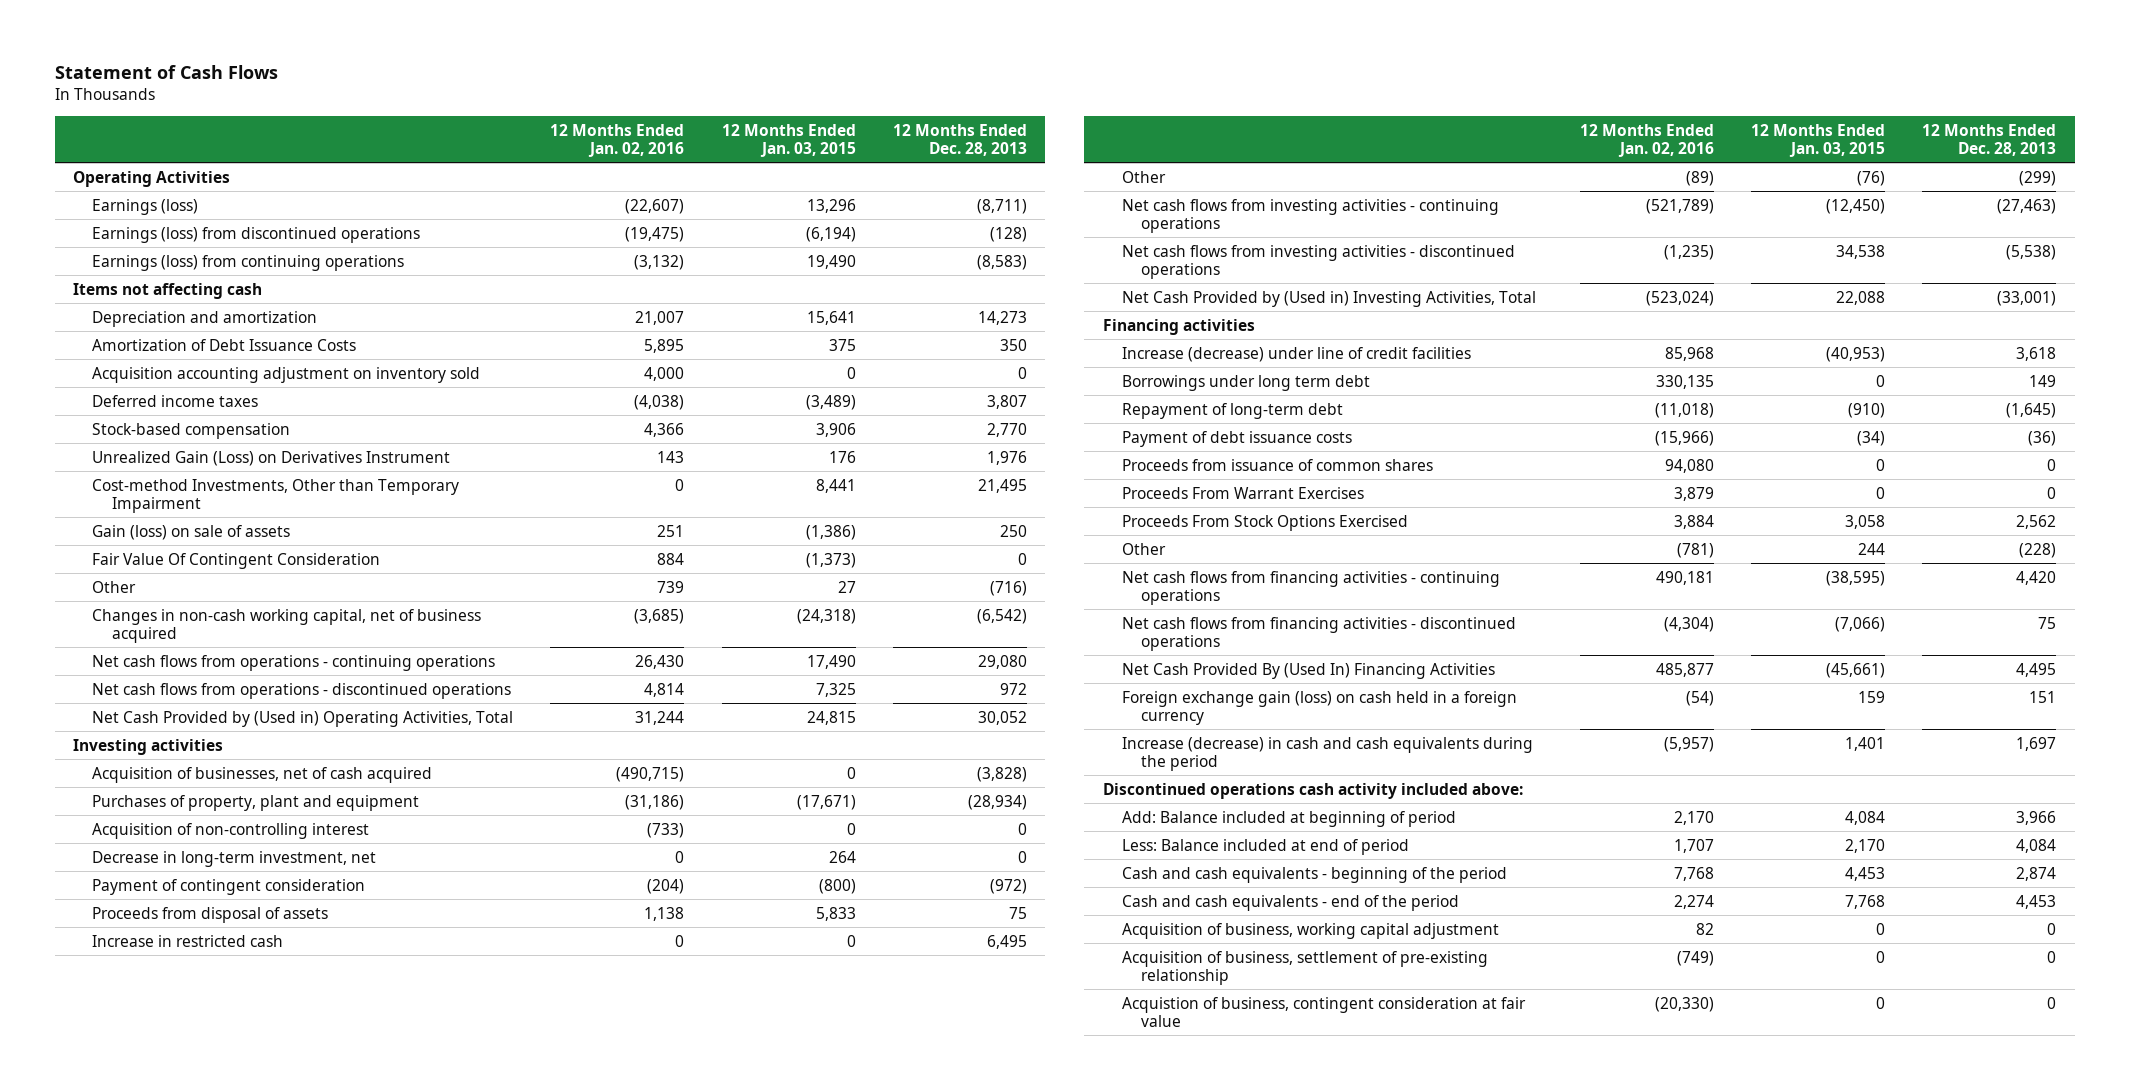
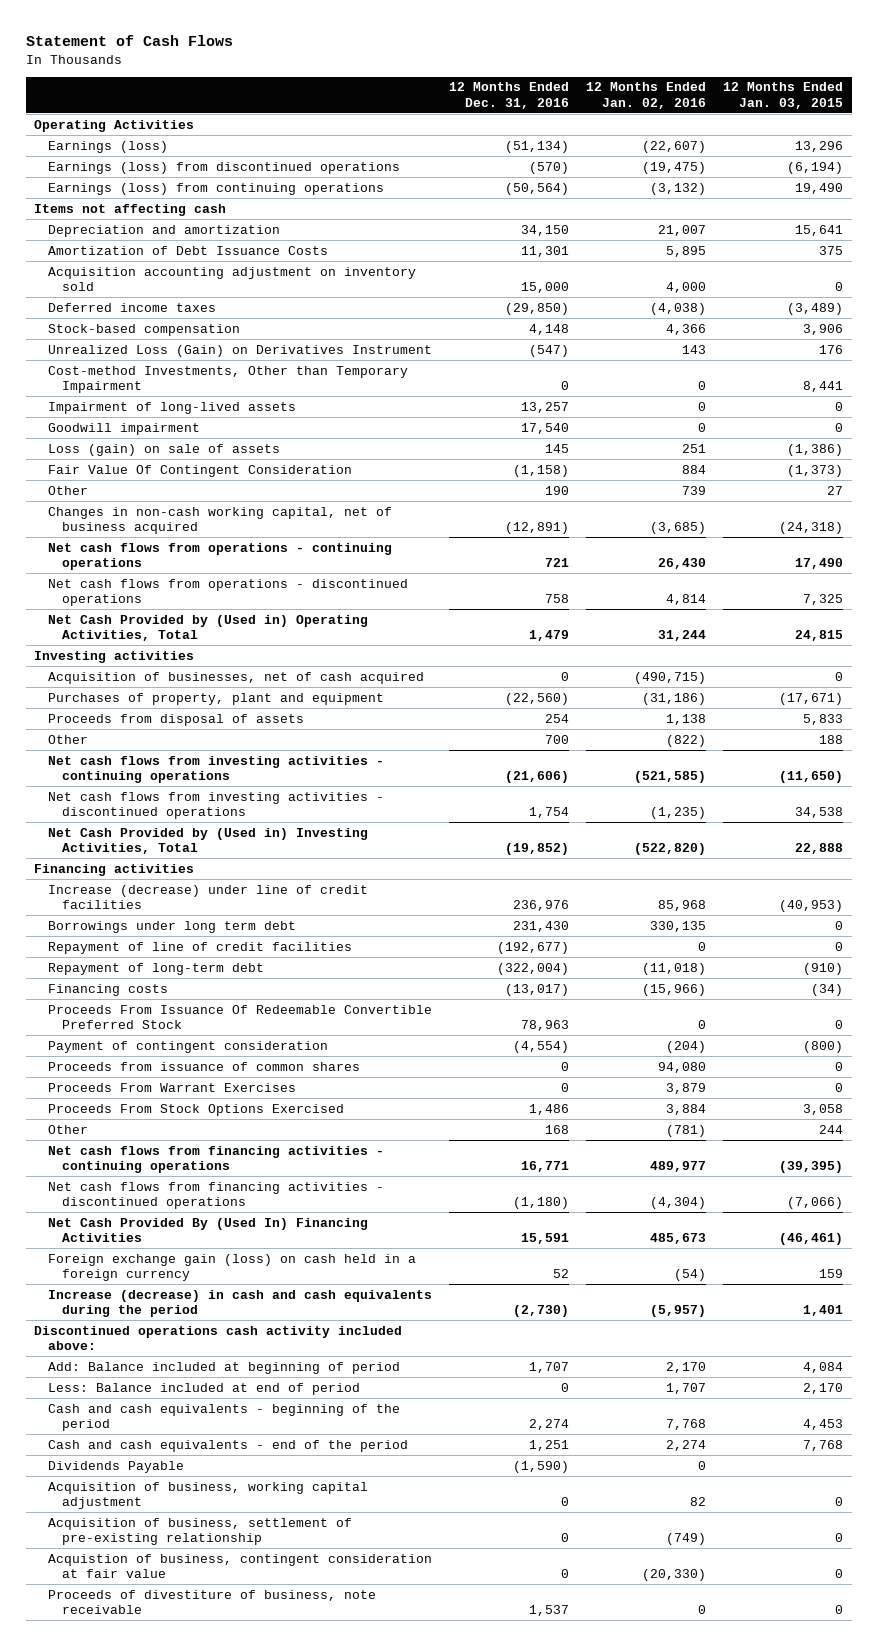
[892,123,1027,157] 12 Months Ended Dec. 28, 2013 -> none
none -> [449,82,570,109] 12 Months Ended Dec. 31, 2016
[92,450,451,466] Unrealized Gain (Loss) on Derivatives Instrument -> [48,344,433,357] Unrealized Loss (Gain) on Derivatives Instrument
none -> [48,401,297,414] Impairment of long-lived assets
none -> [48,422,201,435] Goodwill impairment
[92,524,291,540] Gain (loss) on sale of assets -> [48,443,281,456] Loss (gain) on sale of assets
[92,822,370,839] Acquisition of non-controlling interest -> none
[92,850,377,867] Decrease in long-term investment, net -> none
[92,934,284,947] Increase in restricted cash -> none
[1686,170,1715,186] (89) -> [666,734,707,747] (822)
[1857,170,1886,186] (76) -> [819,734,844,744] 188
[1646,198,1715,214] (521,789) -> [634,771,707,784] (521,585)
[1826,198,1886,214] (12,450) -> [779,771,844,784] (11,650)
[1646,290,1715,306] (523,024) -> [634,843,707,856] (522,820)
[1836,290,1886,305] 22,088 -> [795,843,844,855] 22,888
none -> [48,941,353,954] Repayment of line of credit facilities
[1122,430,1353,447] Payment of debt issuance costs -> [48,983,169,996] Financing costs
none -> [48,1004,433,1030] Proceeds From Issuance Of Redeemable Convertible Preferred Stock
[92,878,366,895] Payment of contingent consideration -> [48,1040,329,1053] Payment of contingent consideration
[1656,570,1715,585] 490,181 -> [650,1161,707,1173] 489,977
[1826,570,1886,586] (38,595) -> [779,1161,844,1174] (39,395)
[1656,662,1715,677] 485,877 -> [650,1233,707,1245] 485,673
[1826,662,1886,678] (45,661) -> [779,1233,844,1246] (46,461)
none -> [48,1460,185,1473] Dividends Payable
none -> [48,1589,377,1615] Proceeds of divestiture of business, note receivable

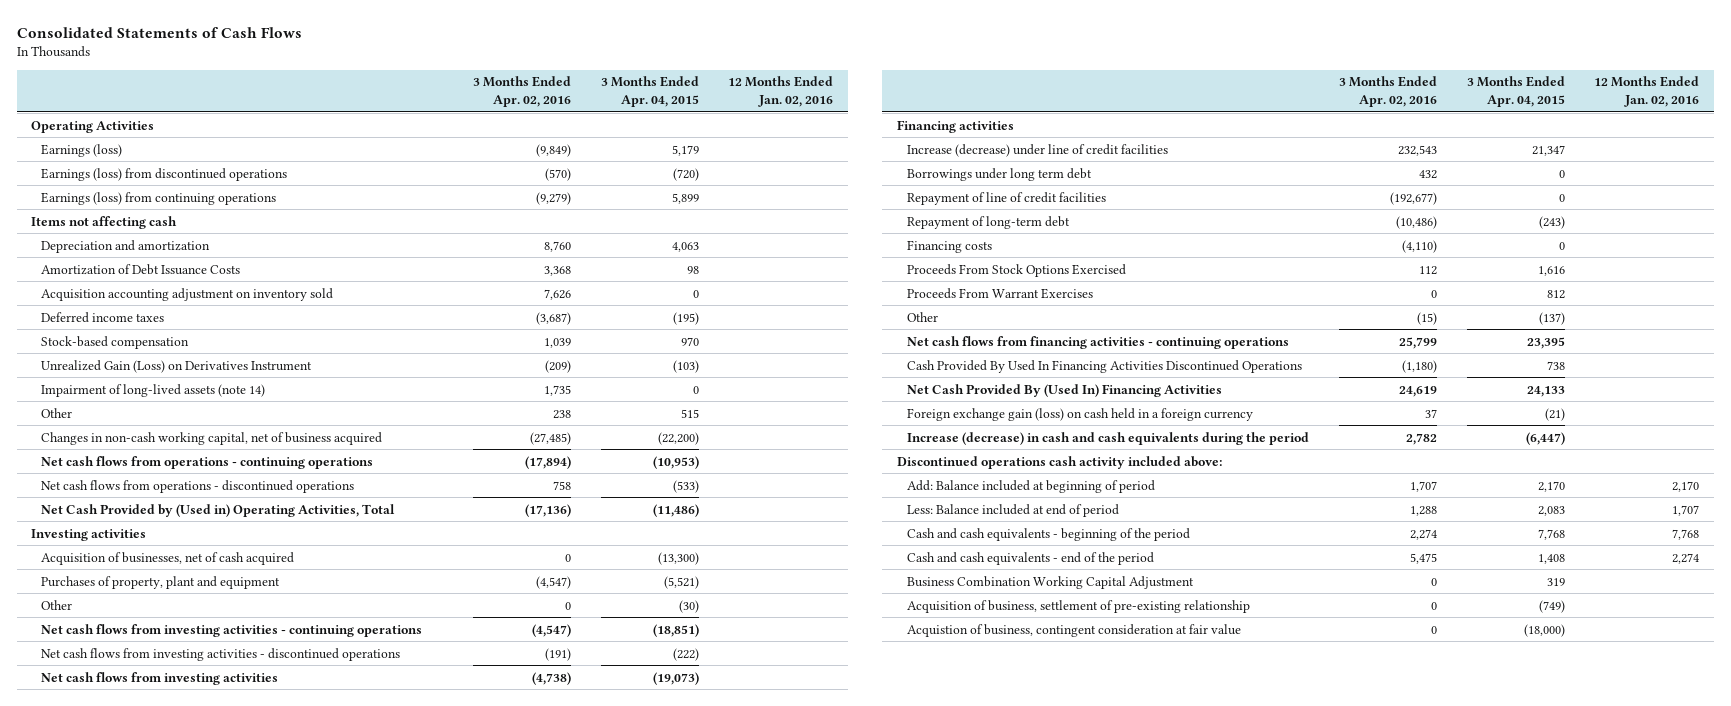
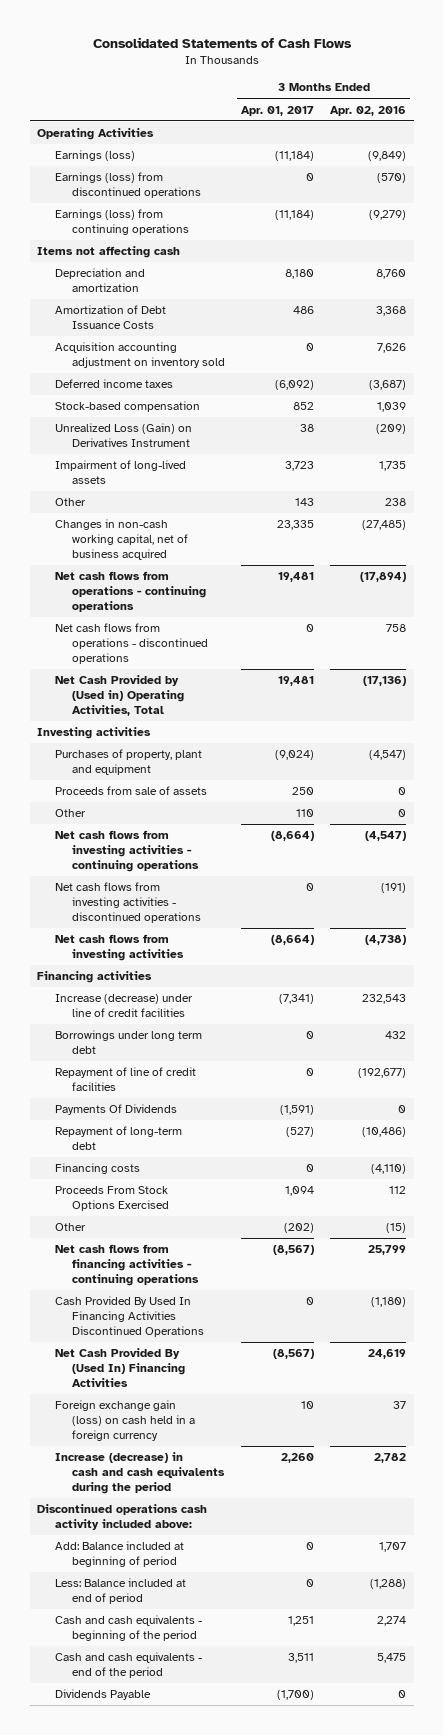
[600,76,699,107] 3 Months Ended Apr. 04, 2015 -> none
[728,76,834,107] 12 Months Ended Jan. 02, 2016 -> none
none -> [241,105,315,116] Apr. 01, 2017
[41,359,313,373] Unrealized Gain (Loss) on Derivatives Instrument -> [54,423,192,448] Unrealized Loss (Gain) on Derivatives Instrument
[41,383,266,397] Impairment of long-lived assets (note 14) -> [54,460,186,485] Impairment of long-lived assets
[41,551,295,565] Acquisition of businesses, net of cash acquired -> none
none -> [54,786,207,796] Proceeds from sale of assets
none -> [54,1104,177,1116] Payments Of Dividends
[907,287,1094,299] Proceeds From Warrant Exercises -> none
[1409,505,1437,516] 1,288 -> [369,1579,406,1590] (1,288)
[907,575,1195,589] Business Combination Working Capital Adjustment -> none
[907,599,1251,613] Acquisition of business, settlement of pre-existing relationship -> none
[907,623,1242,637] Acquistion of business, contingent consideration at fair value -> none
none -> [54,1689,151,1701] Dividends Payable

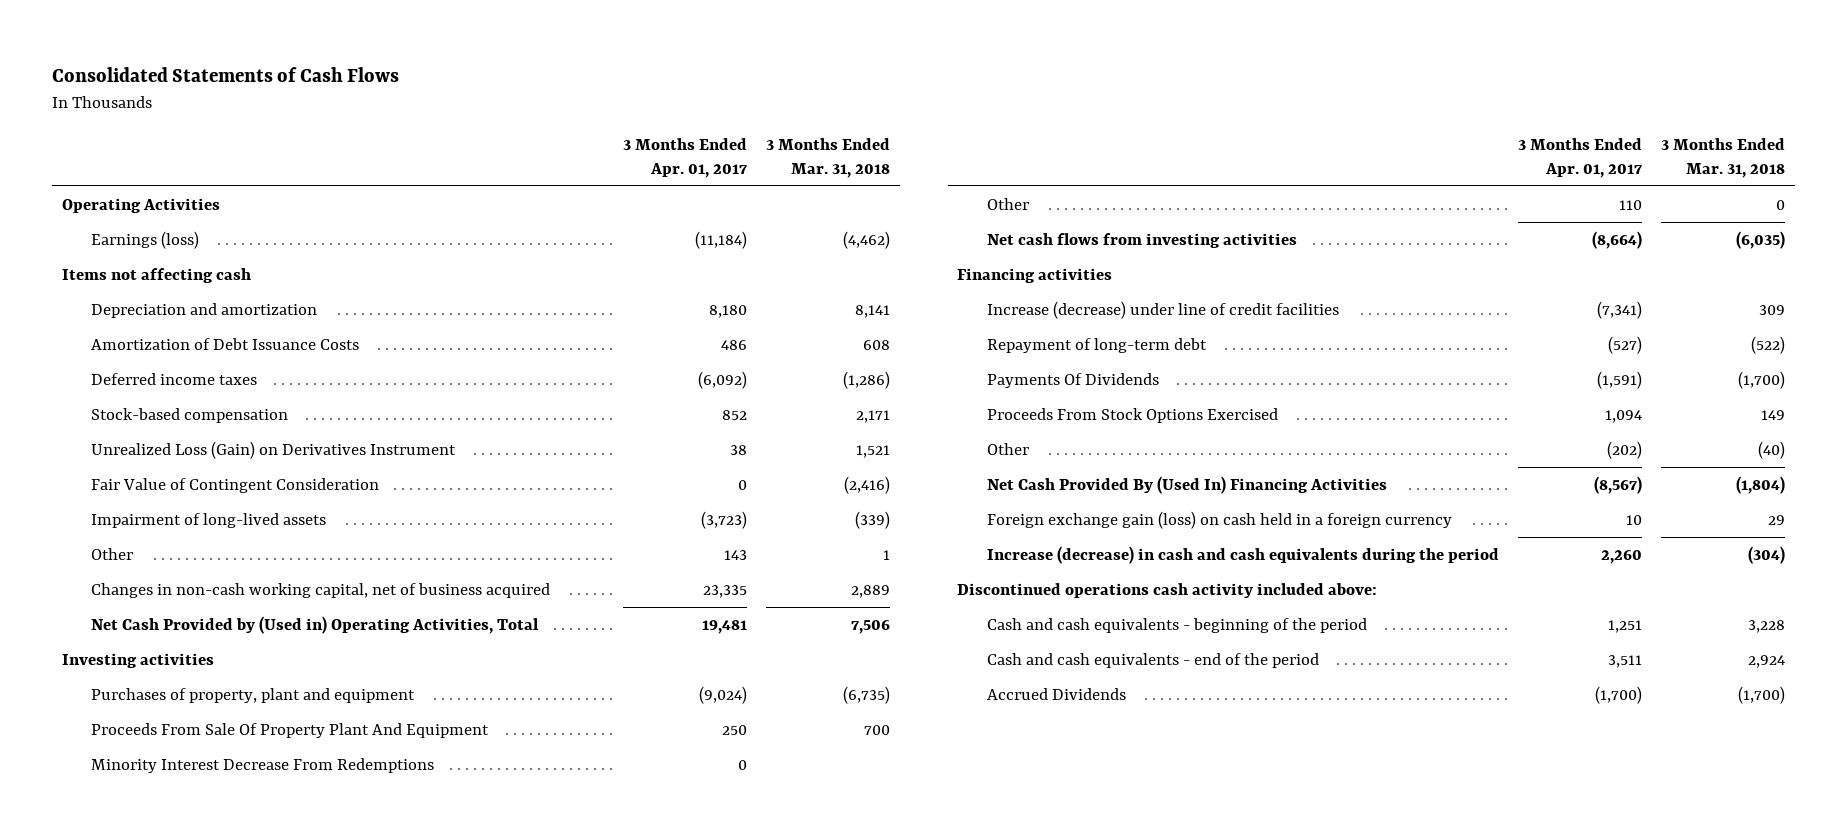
[329,105,406,116] Apr. 02, 2016 -> none
none -> [766,137,891,178] 3 Months Ended Mar. 31, 2018
[54,172,202,199] Earnings (loss) from discontinued operations -> none
[54,209,190,236] Earnings (loss) from continuing operations -> none
[54,342,226,369] Acquisition accounting adjustment on inventory sold -> none
none -> [91,477,380,493] Fair Value of Contingent Consideration
[285,461,315,472] 3,723 -> [700,510,747,529] (3,723)
[54,571,207,613] Net cash flows from operations - continuing operations -> none
[54,623,209,665] Net cash flows from operations - discontinued operations -> none
[54,786,207,796] Proceeds from sale of assets -> [91,722,490,738] Proceeds From Sale Of Property Plant And Equipment
none -> [91,757,435,773] Minority Interest Decrease From Redemptions
[54,830,200,873] Net cash flows from investing activities - continuing operations -> none
[54,882,202,924] Net cash flows from investing activities - discontinued operations -> none
[54,1030,202,1055] Borrowings under long term debt -> none
[54,1067,196,1092] Repayment of line of credit facilities -> none
[54,1163,140,1175] Financing costs -> none
[54,1104,177,1116] Payments Of Dividends -> [986,372,1159,388] Payments Of Dividends
[54,1244,200,1287] Net cash flows from financing activities - continuing operations -> none
[54,1296,205,1338] Cash Provided By Used In Financing Activities Discontinued Operations -> none
[54,1541,184,1568] Add: Balance included at beginning of period -> none
[54,1578,186,1605] Less: Balance included at end of period -> none
[54,1689,151,1701] Dividends Payable -> none
none -> [986,687,1126,700] Accrued Dividends

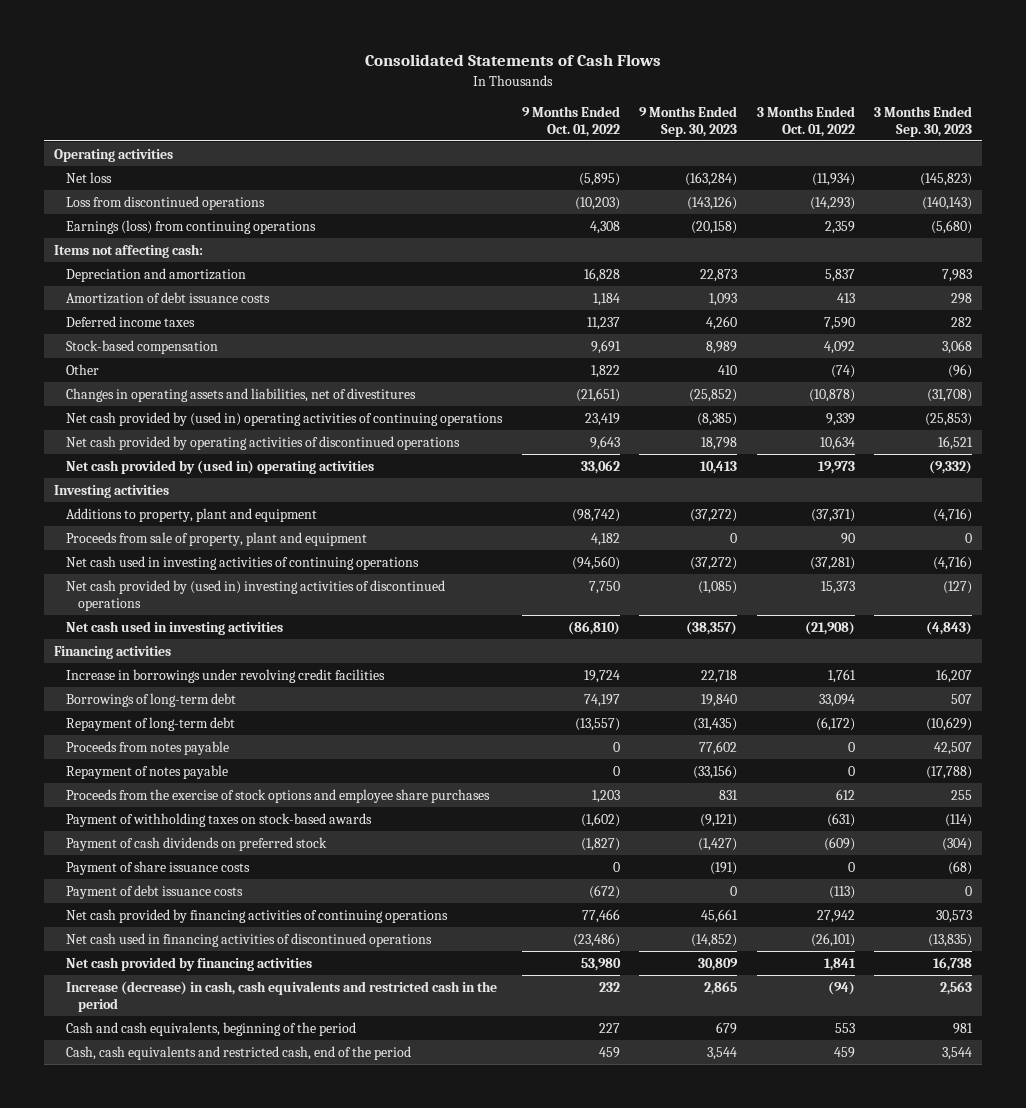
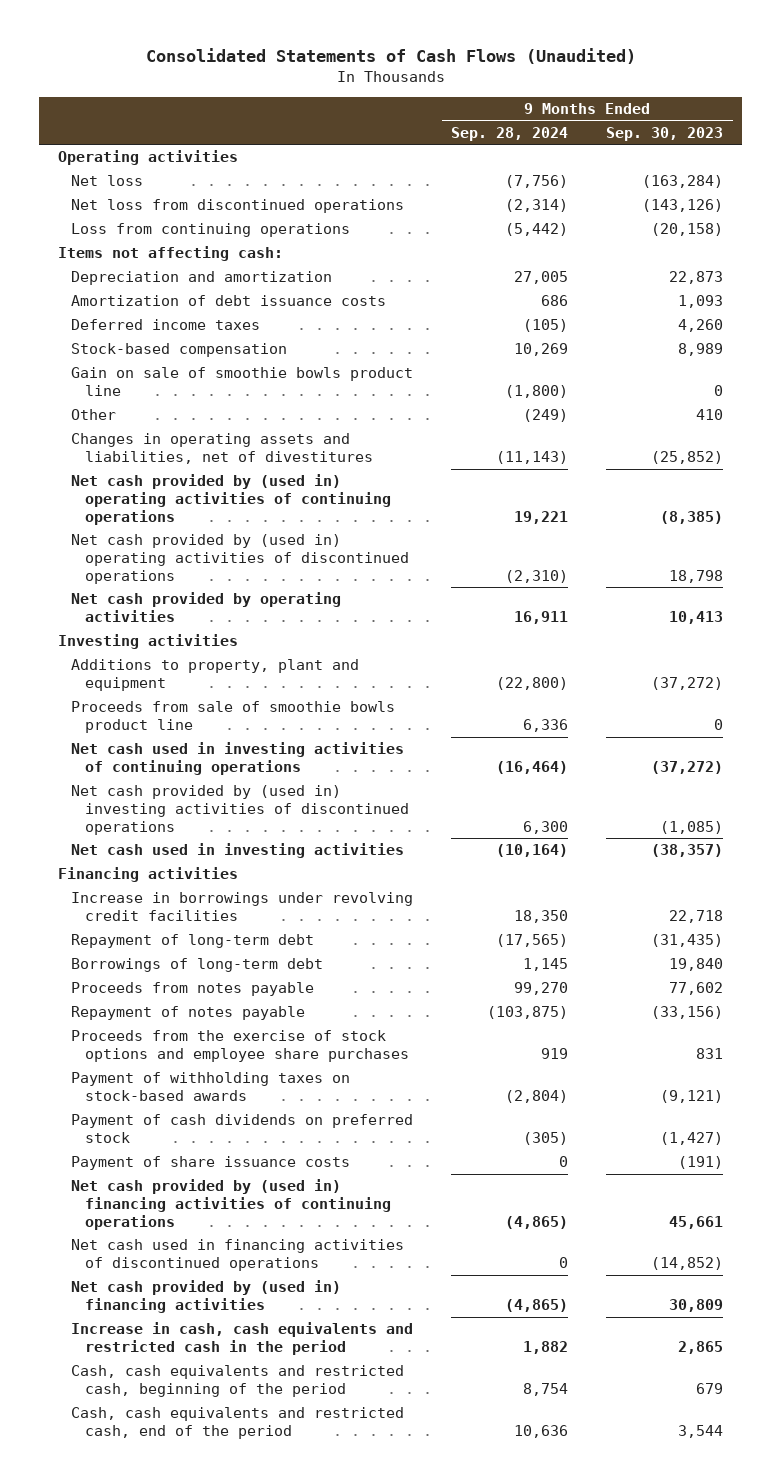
[365,54,662,67] Consolidated Statements of Cash Flows -> [145,48,636,65] Consolidated Statements of Cash Flows (Unaudited)
[521,105,620,137] 9 Months Ended Oct. 01, 2022 -> none
[756,105,855,137] 3 Months Ended Oct. 01, 2022 -> none
[874,105,973,137] 3 Months Ended Sep. 30, 2023 -> none
none -> [451,126,569,141] Sep. 28, 2024
[66,195,266,210] Loss from discontinued operations -> [71,199,405,214] Net loss from discontinued operations
[66,219,317,234] Earnings (loss) from continuing operations -> [71,223,351,238] Loss from continuing operations
none -> [71,367,414,397] Gain on sale of smoothie bowls product line
[66,435,461,450] Net cash provided by operating activities of discontinued operations -> [71,534,409,585] Net cash provided by (used in) operating activities of discontinued operations
[66,459,375,474] Net cash provided by (used in) operating activities -> [71,592,342,623] Net cash provided by operating activities
[66,531,368,546] Proceeds from sale of property, plant and equipment -> [71,701,396,734] Proceeds from sale of smoothie bowls product line
[66,692,237,707] Borrowings of long-term debt -> [71,958,324,973] Borrowings of long-term debt
[66,884,244,899] Payment of debt issuance costs -> none
[66,908,449,923] Net cash provided by financing activities of continuing operations -> [71,1179,391,1231] Net cash provided by (used in) financing activities of continuing operations
[66,956,313,971] Net cash provided by financing activities -> [71,1280,342,1314] Net cash provided by (used in) financing activities
[66,980,498,1012] Increase (decrease) in cash, cash equivalents and restricted cash in the period -> [71,1322,414,1356] Increase in cash, cash equivalents and restricted cash in the period
[66,1021,357,1036] Cash and cash equivalents, beginning of the period -> [71,1365,405,1398] Cash, cash equivalents and restricted cash, beginning of the period

